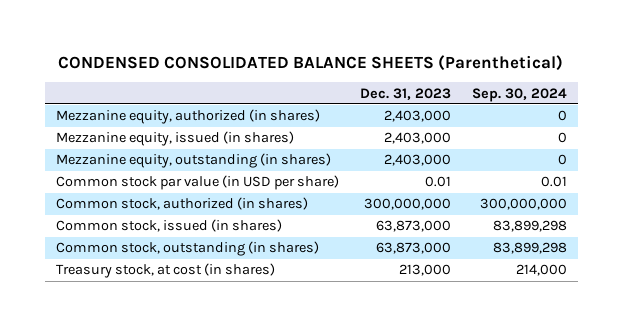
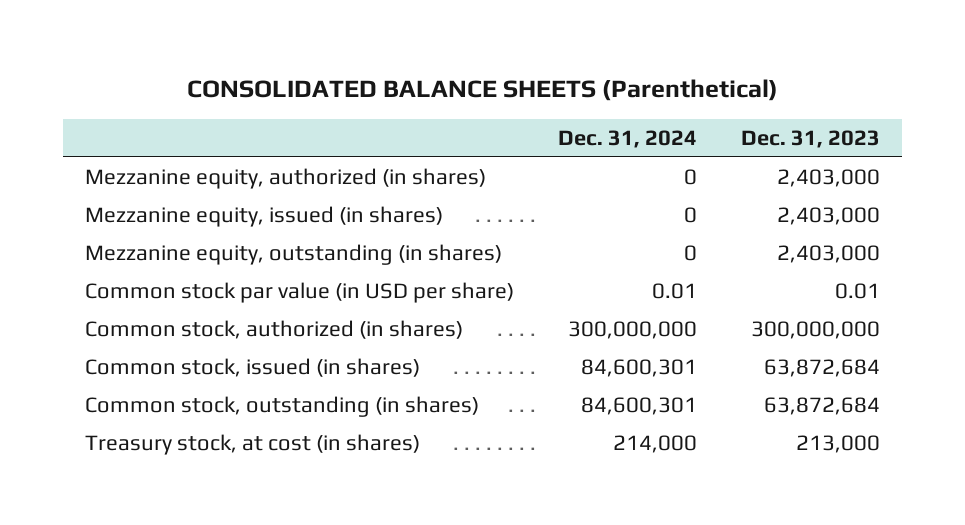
[58,54,564,71] CONDENSED CONSOLIDATED BALANCE SHEETS (Parenthetical) -> [186,78,778,101] CONSOLIDATED BALANCE SHEETS (Parenthetical)
[472,87,568,102] Sep. 30, 2024 -> none
none -> [558,129,698,148] Dec. 31, 2024
[375,220,451,233] 63,873,000 -> [764,358,881,377] 63,872,684
[375,242,451,255] 63,873,000 -> [764,396,881,415] 63,872,684

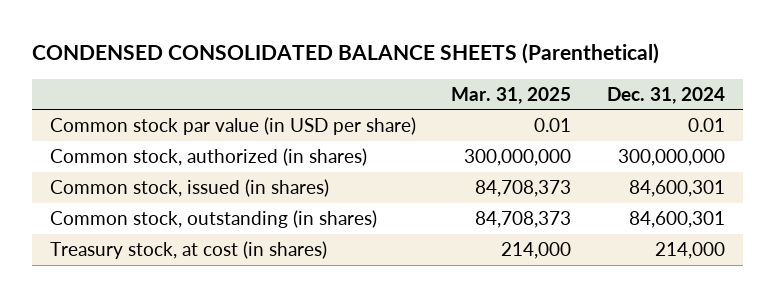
[186,78,778,101] CONSOLIDATED BALANCE SHEETS (Parenthetical) -> [31,43,659,65] CONDENSED CONSOLIDATED BALANCE SHEETS (Parenthetical)
[741,129,881,148] Dec. 31, 2023 -> none
none -> [451,86,572,104] Mar. 31, 2025
[84,167,486,189] Mezzanine equity, authorized (in shares) -> none
[84,205,443,227] Mezzanine equity, issued (in shares) -> none
[84,243,502,265] Mezzanine equity, outstanding (in shares) -> none

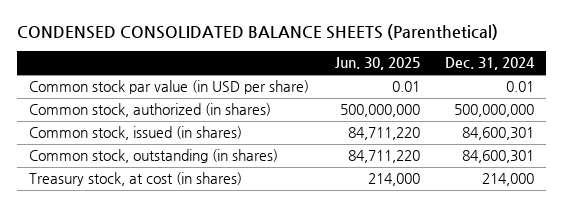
[451,86,572,104] Mar. 31, 2025 -> none
none -> [334,57,420,71] Jun. 30, 2025
[618,148,726,166] 300,000,000 -> [453,104,534,118] 500,000,000

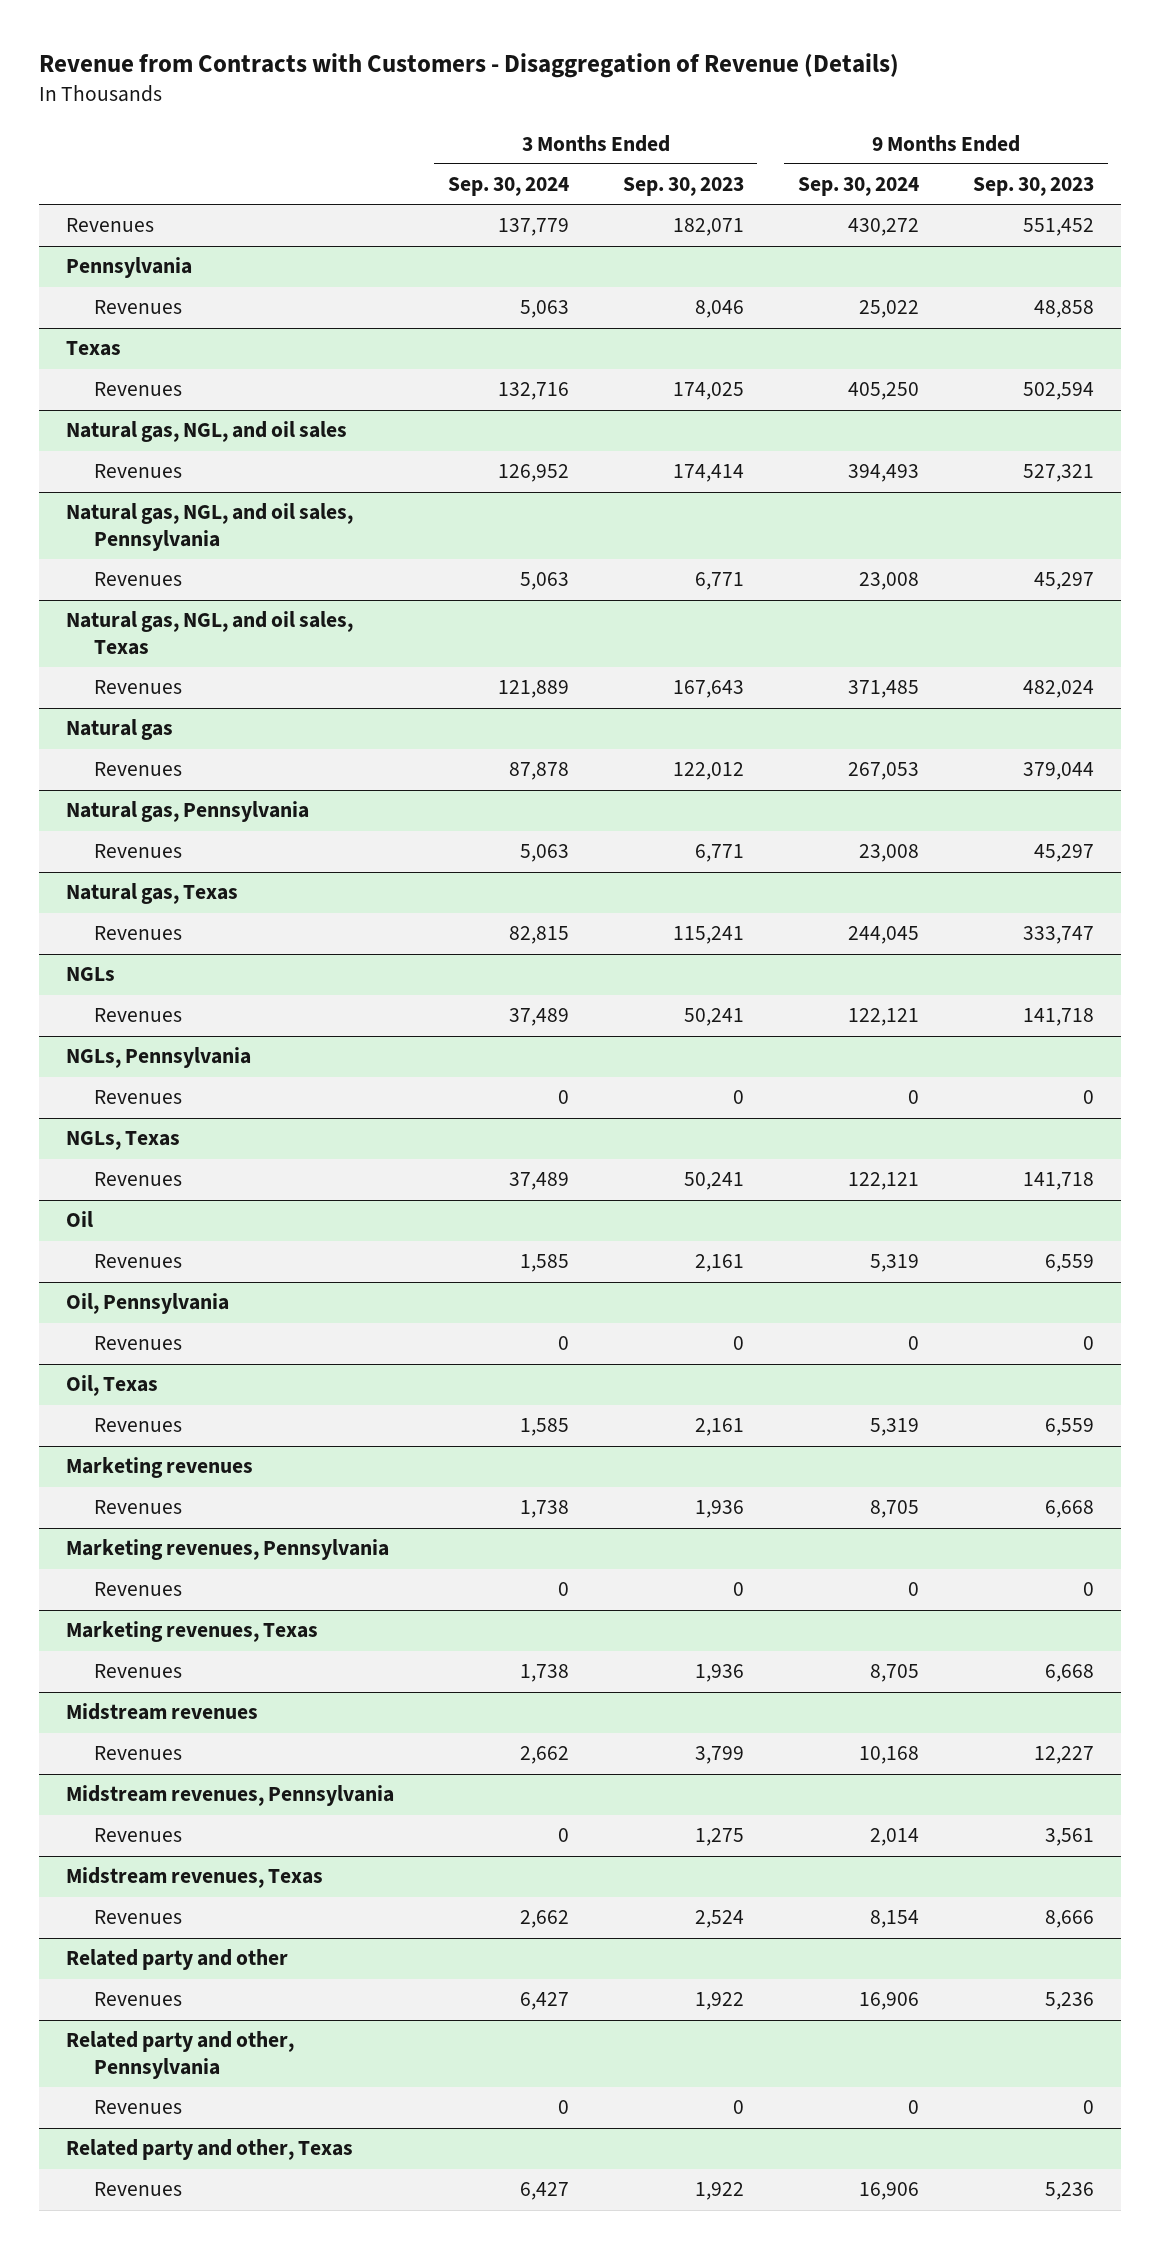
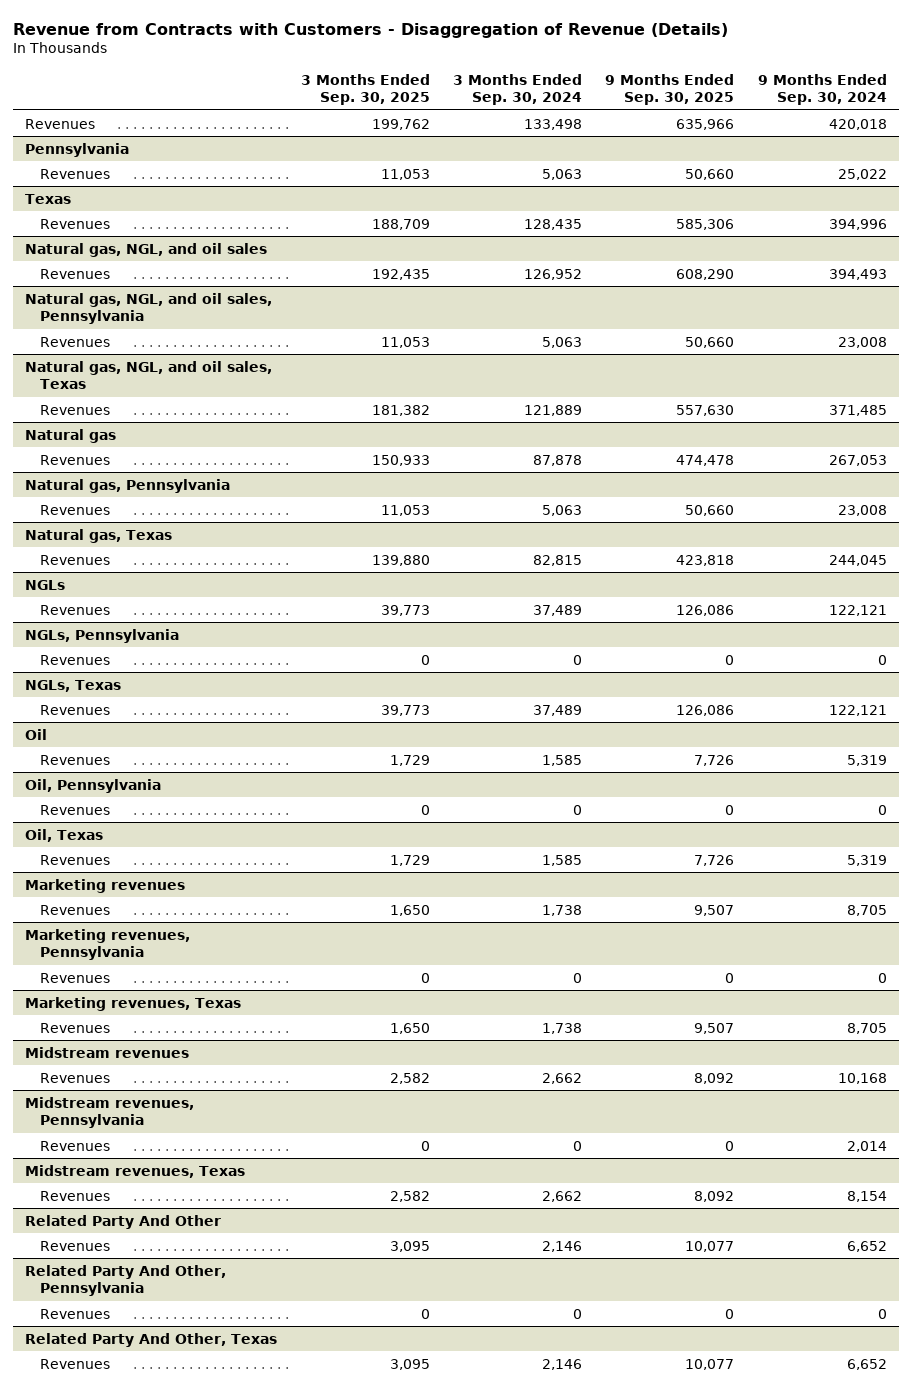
[622,177,744,197] Sep. 30, 2023 -> none
[973,177,1095,197] Sep. 30, 2023 -> none
none -> [300,73,430,106] 3 Months Ended Sep. 30, 2025
none -> [605,73,735,106] 9 Months Ended Sep. 30, 2025
[497,218,569,237] 137,779 -> [523,118,582,130] 133,498
[848,218,920,237] 430,272 -> [828,118,887,130] 420,018
[497,382,569,401] 132,716 -> [523,218,582,230] 128,435
[848,382,920,401] 405,250 -> [828,218,887,230] 394,996
[65,1949,288,1971] Related party and other -> [25,1214,222,1229] Related Party And Other
[519,1992,569,2011] 6,427 -> [541,1240,582,1252] 2,146
[859,1992,920,2011] 16,906 -> [846,1240,887,1252] 6,652
[65,2031,294,2079] Related party and other, Pennsylvania -> [25,1264,227,1297] Related Party And Other, Pennsylvania
[65,2139,353,2161] Related party and other, Texas -> [25,1332,278,1347] Related Party And Other, Texas
[519,2182,569,2201] 6,427 -> [541,1358,582,1370] 2,146
[859,2182,920,2201] 16,906 -> [846,1358,887,1370] 6,652

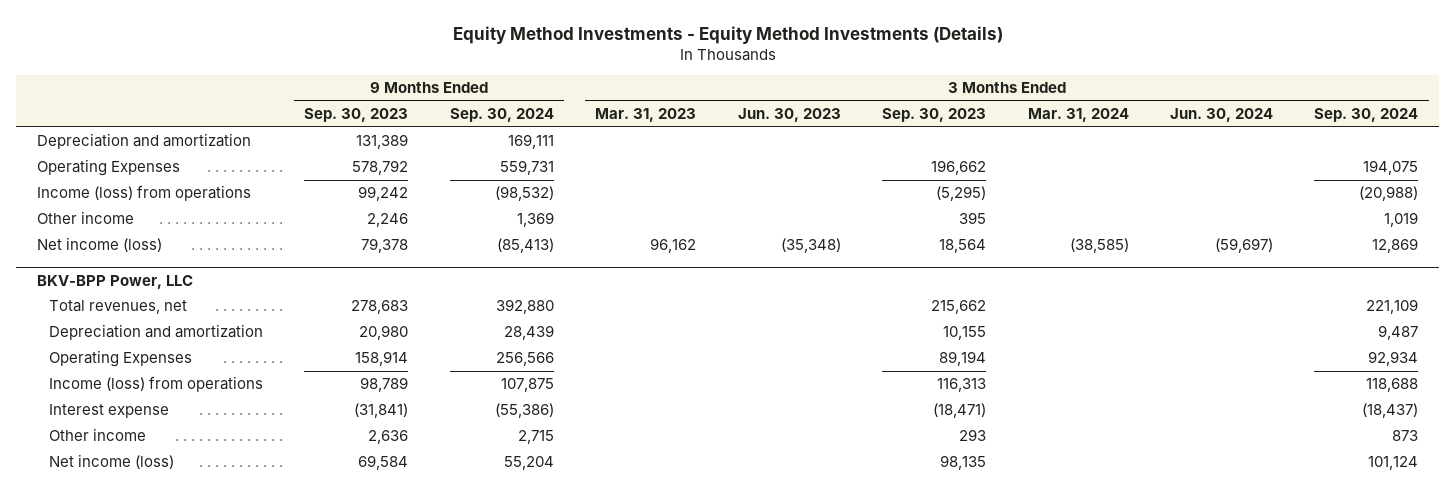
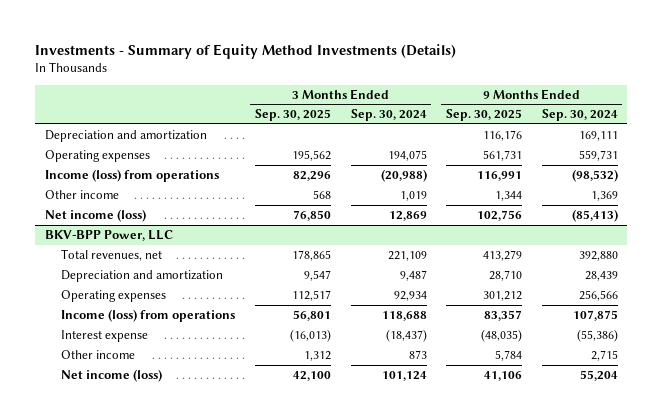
[452,25,1003,44] Equity Method Investments - Equity Method Investments (Details) -> [34,43,456,59] Investments - Summary of Equity Method Investments (Details)
[304,108,409,123] Sep. 30, 2023 -> none
[595,108,697,123] Mar. 31, 2023 -> none
[737,108,841,123] Jun. 30, 2023 -> none
[882,108,987,123] Sep. 30, 2023 -> none
[1027,108,1129,123] Mar. 31, 2024 -> none
[1169,108,1273,123] Jun. 30, 2024 -> none
none -> [254,109,331,122] Sep. 30, 2025
none -> [446,109,523,122] Sep. 30, 2025
[37,159,181,177] Operating Expenses -> [44,149,150,162] Operating expenses
[48,350,192,368] Operating Expenses -> [61,289,167,302] Operating expenses

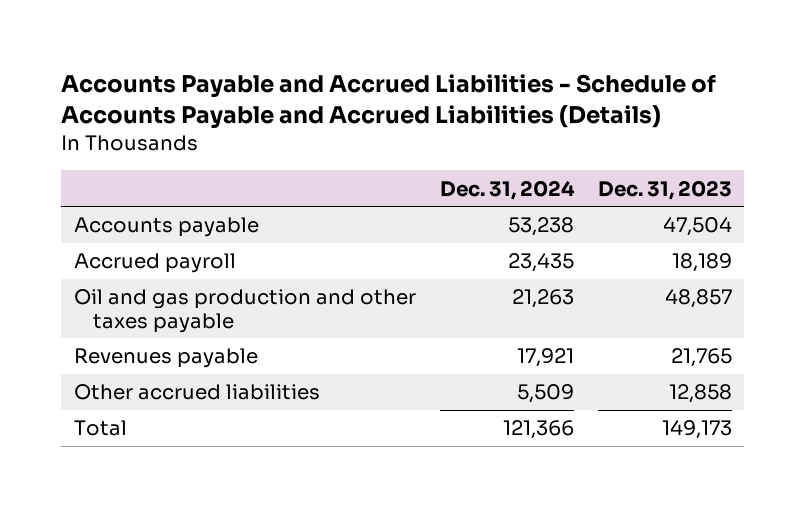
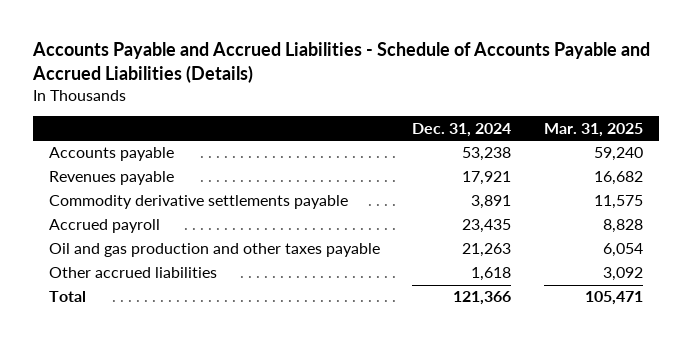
[598,179,733,200] Dec. 31, 2023 -> none
none -> [543,122,643,137] Mar. 31, 2025
[73,348,258,369] Revenues payable -> [48,171,174,186] Revenues payable
none -> [48,195,348,210] Commodity derivative settlements payable
[516,384,574,404] 5,509 -> [471,267,512,282] 1,618

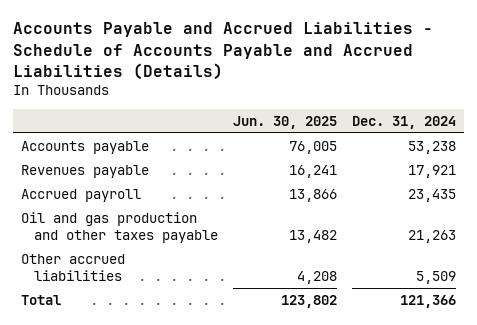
[543,122,643,137] Mar. 31, 2025 -> none
none -> [233,115,338,129] Jun. 30, 2025
[48,195,348,210] Commodity derivative settlements payable -> none
[471,267,512,282] 1,618 -> [416,271,457,285] 5,509

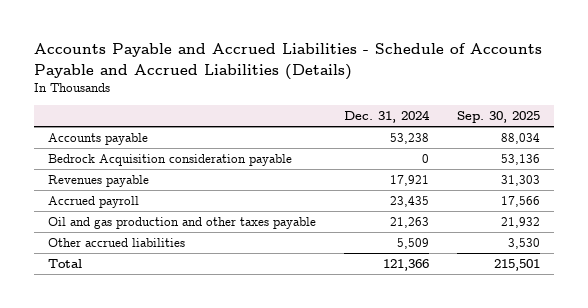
[233,115,338,129] Jun. 30, 2025 -> none
none -> [456,111,540,124] Sep. 30, 2025
none -> [48,154,293,167] Bedrock Acquisition consideration payable

